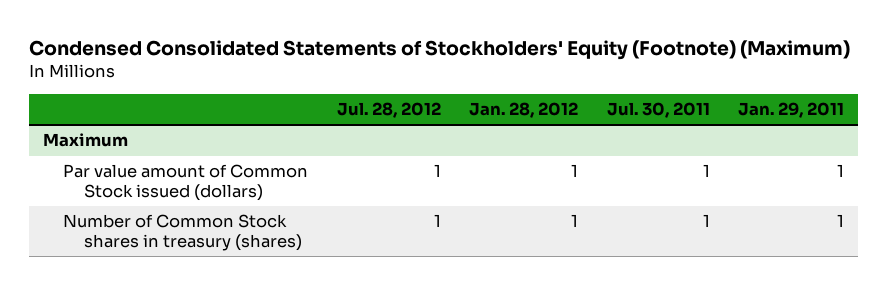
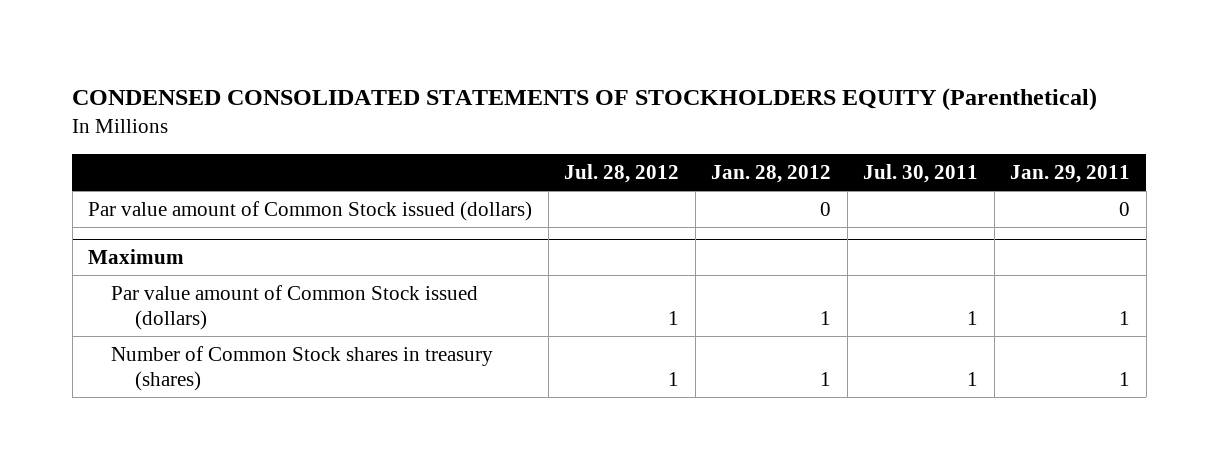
[28,39,850,60] Condensed Consolidated Statements of Stockholders' Equity (Footnote) (Maximum) -> [72,87,1098,111] CONDENSED CONSOLIDATED STATEMENTS OF STOCKHOLDERS EQUITY (Parenthetical)
none -> [88,200,533,221] Par value amount of Common Stock issued (dollars)

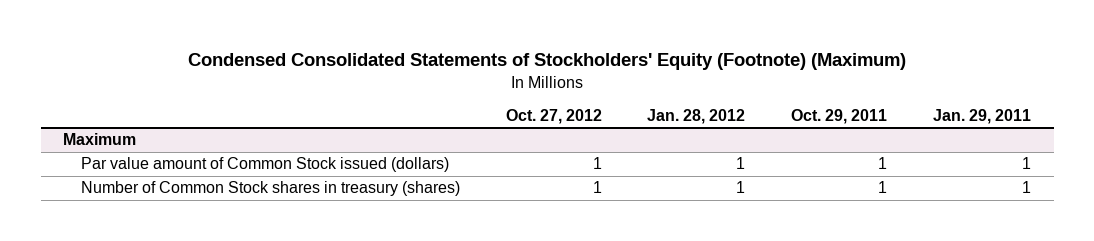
[72,87,1098,111] CONDENSED CONSOLIDATED STATEMENTS OF STOCKHOLDERS EQUITY (Parenthetical) -> [188,52,907,70] Condensed Consolidated Statements of Stockholders' Equity (Footnote) (Maximum)
[564,164,680,184] Jul. 28, 2012 -> none
[863,164,979,184] Jul. 30, 2011 -> none
none -> [505,109,602,125] Oct. 27, 2012
none -> [791,109,888,125] Oct. 29, 2011
[88,200,533,221] Par value amount of Common Stock issued (dollars) -> none

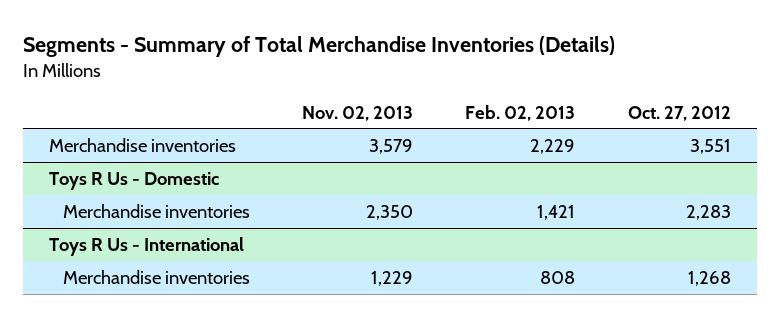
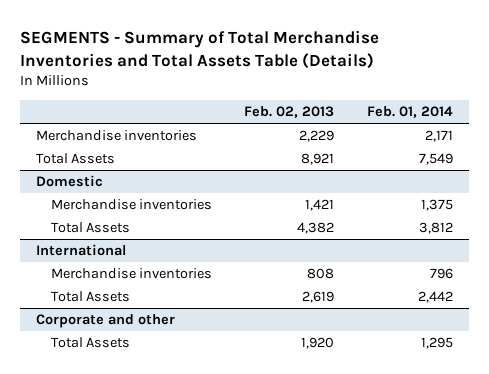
[22,35,615,57] Segments - Summary of Total Merchandise Inventories (Details) -> [20,29,380,69] SEGMENTS - Summary of Total Merchandise Inventories and Total Assets Table (Details)
[302,105,414,121] Nov. 02, 2013 -> none
[627,105,731,121] Oct. 27, 2012 -> none
none -> [366,106,453,119] Feb. 01, 2014
[48,171,219,190] Toys R Us - Domestic -> none
none -> [36,153,116,165] Total Assets
none -> [36,175,104,188] Domestic
[48,236,244,256] Toys R Us - International -> none
none -> [50,222,130,234] Total Assets
none -> [36,244,127,257] International
none -> [50,291,130,303] Total Assets
none -> [36,314,176,329] Corporate and other
none -> [50,337,130,349] Total Assets

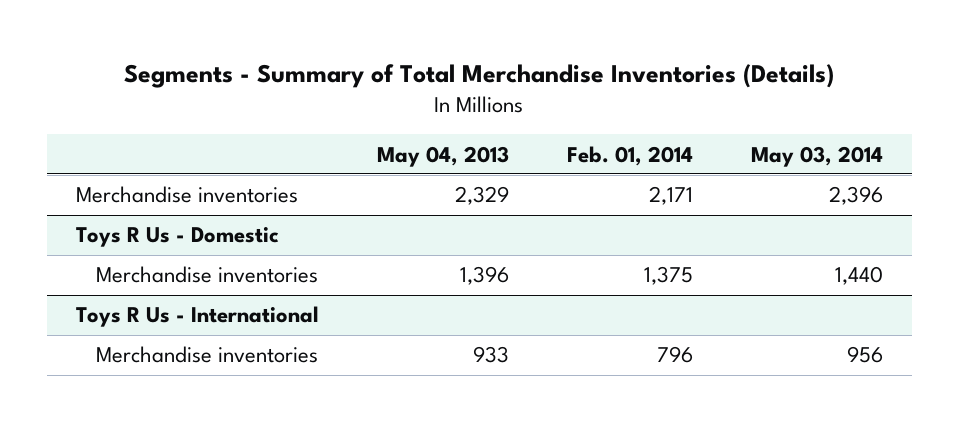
[20,29,380,69] SEGMENTS - Summary of Total Merchandise Inventories and Total Assets Table (Details) -> [124,63,835,88] Segments - Summary of Total Merchandise Inventories (Details)
[244,106,335,119] Feb. 02, 2013 -> none
none -> [376,145,509,167] May 04, 2013
none -> [750,145,883,167] May 03, 2014
[36,153,116,165] Total Assets -> none
[36,175,104,188] Domestic -> none
none -> [75,227,279,248] Toys R Us - Domestic
[50,222,130,234] Total Assets -> none
[36,244,127,257] International -> none
none -> [75,306,319,328] Toys R Us - International
[50,291,130,303] Total Assets -> none
[36,314,176,329] Corporate and other -> none
[50,337,130,349] Total Assets -> none

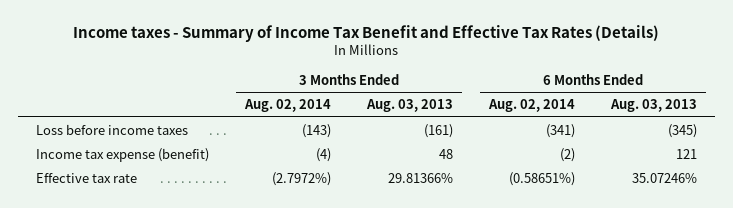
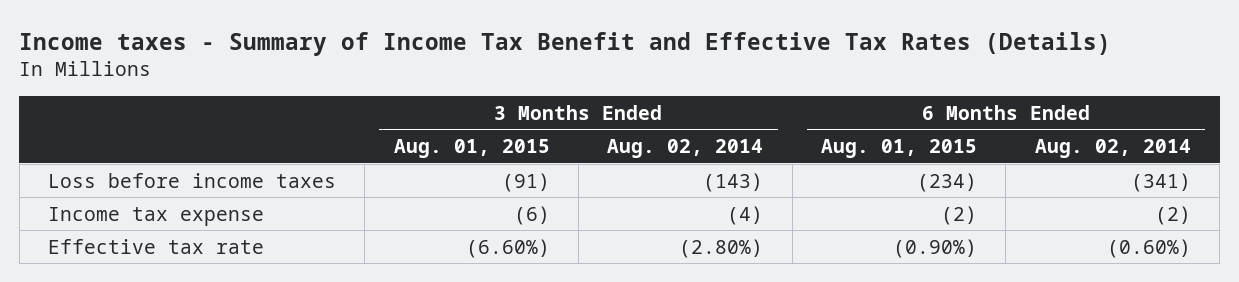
[365,99,453,113] Aug. 03, 2013 -> none
[609,99,697,113] Aug. 03, 2013 -> none
none -> [393,139,550,159] Aug. 01, 2015
none -> [820,139,977,159] Aug. 01, 2015
[35,147,209,162] Income tax expense (benefit) -> [47,206,264,226] Income tax expense
[271,171,331,186] (2.7972%) -> [679,238,764,258] (2.80%)
[508,171,575,186] (0.58651%) -> [1106,238,1191,258] (0.60%)

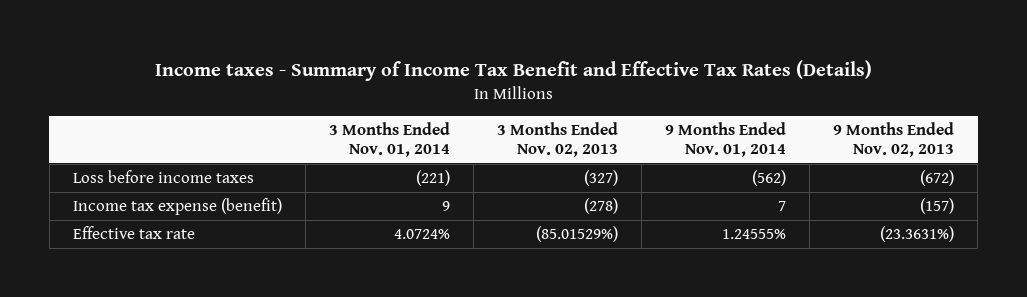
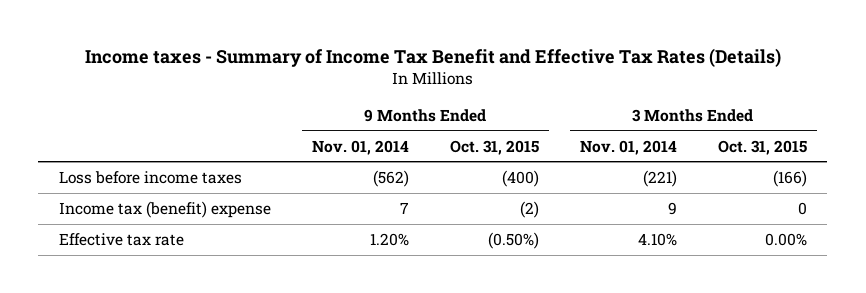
[497,121,619,158] 3 Months Ended Nov. 02, 2013 -> none
[833,121,955,158] 9 Months Ended Nov. 02, 2013 -> none
none -> [449,139,539,155] Oct. 31, 2015
none -> [717,139,807,155] Oct. 31, 2015
[72,198,282,216] Income tax expense (benefit) -> [58,201,271,219] Income tax (benefit) expense
[394,229,451,240] 4.0724% -> [637,233,677,247] 4.10%
[722,229,787,240] 1.24555% -> [369,233,409,247] 1.20%

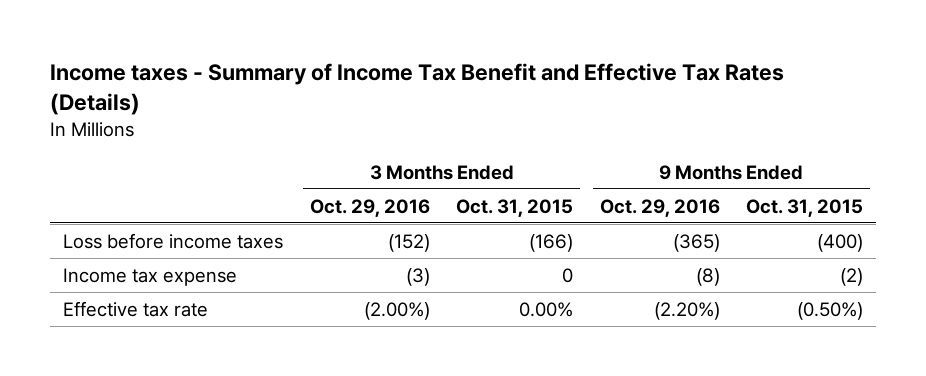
[311,139,409,155] Nov. 01, 2014 -> none
[579,139,677,155] Nov. 01, 2014 -> none
none -> [309,198,430,217] Oct. 29, 2016
none -> [599,198,720,217] Oct. 29, 2016
[58,201,271,219] Income tax (benefit) expense -> [63,267,238,286] Income tax expense

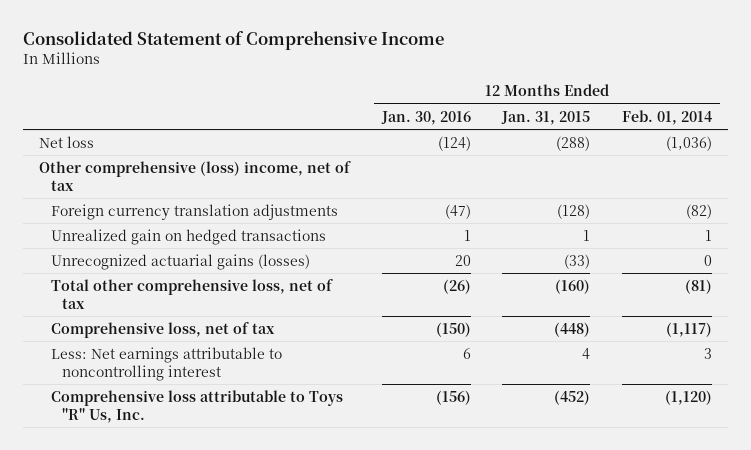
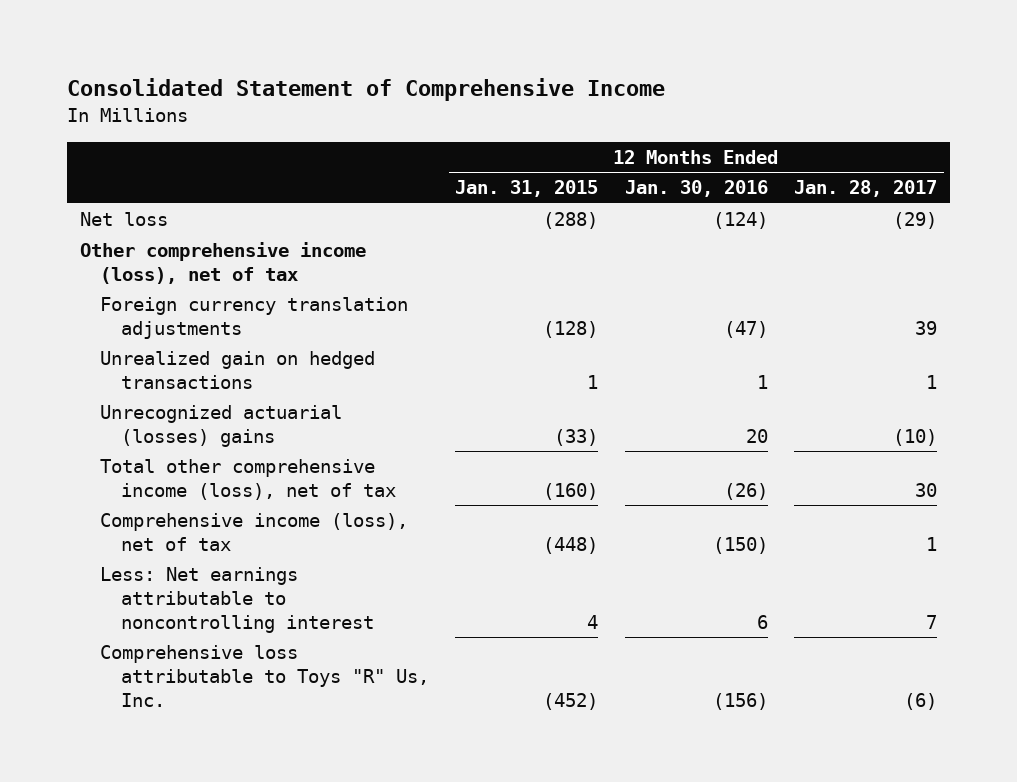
[622,109,713,125] Feb. 01, 2014 -> none
none -> [794,180,938,198] Jan. 28, 2017
[38,160,351,191] Other comprehensive (loss) income, net of tax -> [79,242,366,285] Other comprehensive income (loss), net of tax
[50,253,310,270] Unrecognized actuarial gains (losses) -> [100,405,343,448] Unrecognized actuarial (losses) gains
[50,278,333,309] Total other comprehensive loss, net of tax -> [100,459,396,501] Total other comprehensive income (loss), net of tax
[50,321,275,338] Comprehensive loss, net of tax -> [100,513,409,552] Comprehensive income (loss), net of tax

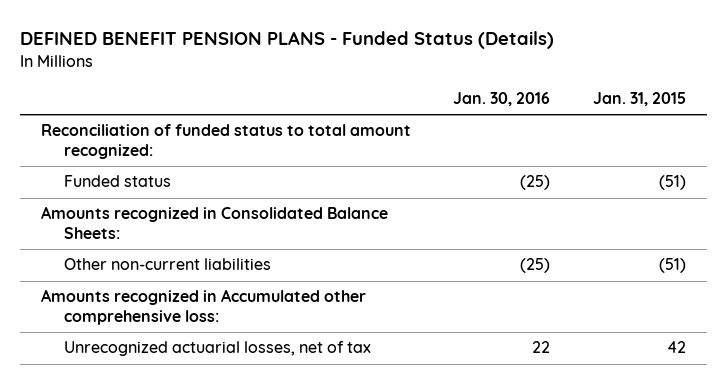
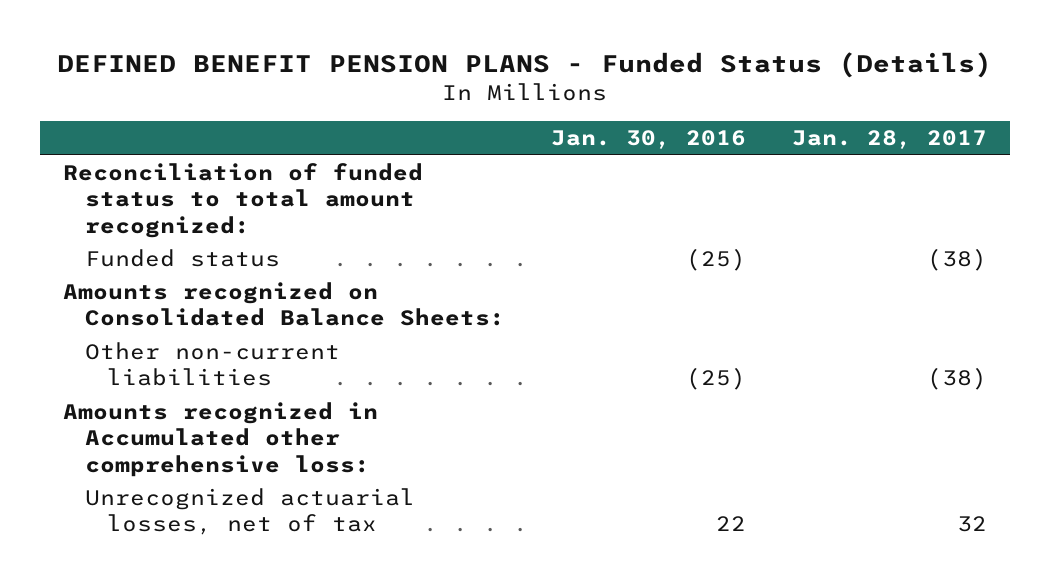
[592,92,686,107] Jan. 31, 2015 -> none
none -> [792,130,988,150] Jan. 28, 2017
[41,206,389,240] Amounts recognized in Consolidated Balance Sheets: -> [63,281,506,327] Amounts recognized on Consolidated Balance Sheets:

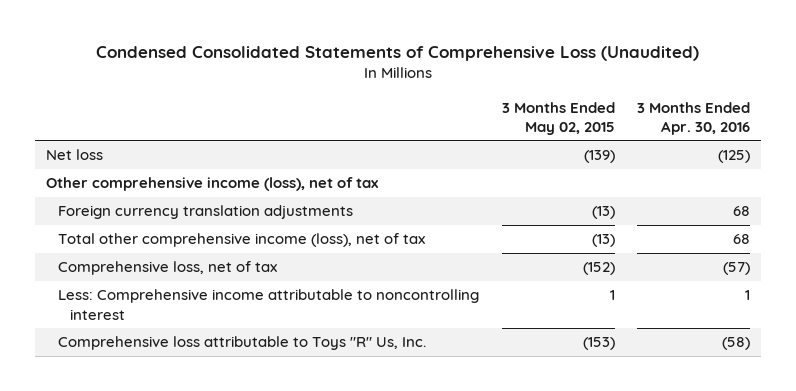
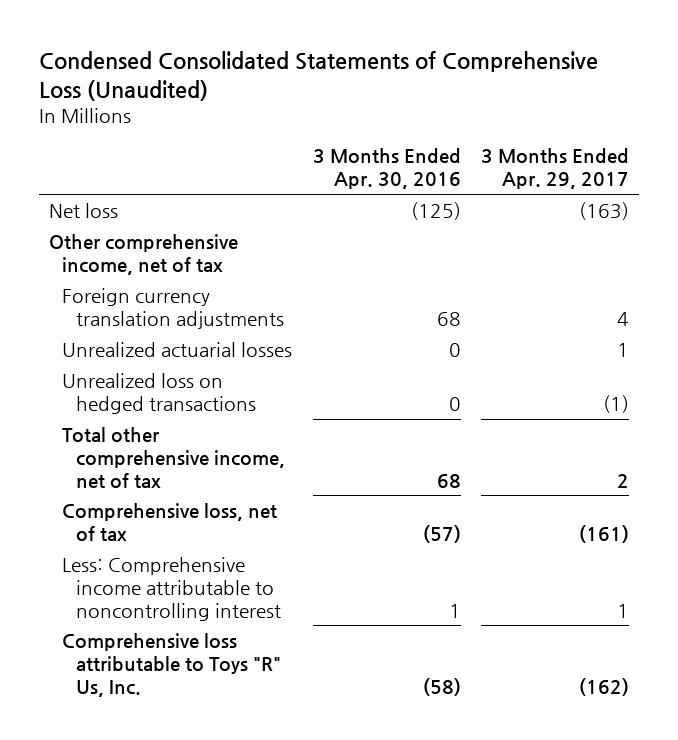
[501,101,615,135] 3 Months Ended May 02, 2015 -> none
none -> [480,148,629,190] 3 Months Ended Apr. 29, 2017
[46,177,380,192] Other comprehensive income (loss), net of tax -> [49,233,239,275] Other comprehensive income, net of tax
none -> [62,341,293,357] Unrealized actuarial losses
none -> [62,372,256,414] Unrealized loss on hedged transactions
[58,233,426,248] Total other comprehensive income (loss), net of tax -> [62,426,285,488] Total other comprehensive income, net of tax

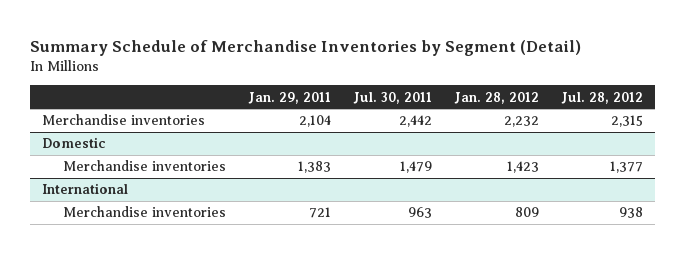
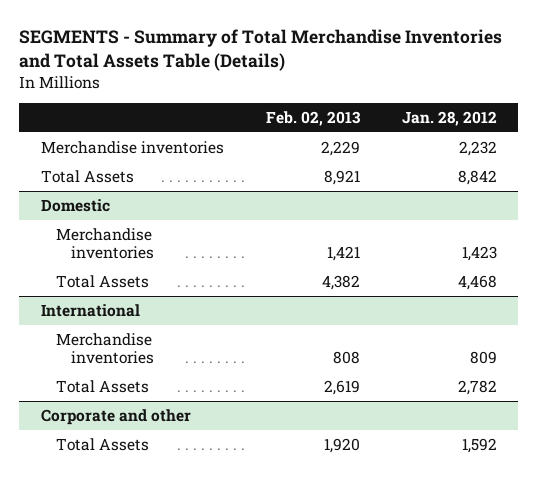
[30,40,582,57] Summary Schedule of Merchandise Inventories by Segment (Detail) -> [19,29,503,71] SEGMENTS - Summary of Total Merchandise Inventories and Total Assets Table (Details)
[248,91,332,104] Jan. 29, 2011 -> none
[353,91,433,104] Jul. 30, 2011 -> none
[561,91,644,104] Jul. 28, 2012 -> none
none -> [265,110,361,126] Feb. 02, 2013
none -> [40,169,134,183] Total Assets
none -> [55,274,149,288] Total Assets
none -> [55,379,149,393] Total Assets
none -> [40,408,191,425] Corporate and other
none -> [55,437,149,451] Total Assets

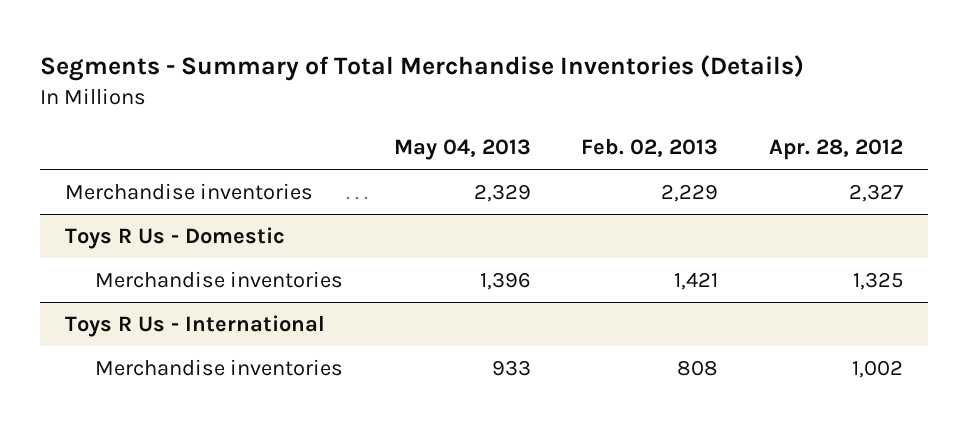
[19,29,503,71] SEGMENTS - Summary of Total Merchandise Inventories and Total Assets Table (Details) -> [40,55,805,82] Segments - Summary of Total Merchandise Inventories (Details)
[401,110,497,126] Jan. 28, 2012 -> none
none -> [393,139,531,161] May 04, 2013
none -> [769,139,904,161] Apr. 28, 2012
[40,169,134,183] Total Assets -> none
[40,198,110,212] Domestic -> none
none -> [65,226,286,249] Toys R Us - Domestic
[55,274,149,288] Total Assets -> none
[40,303,140,317] International -> none
none -> [65,314,326,337] Toys R Us - International
[55,379,149,393] Total Assets -> none
[40,408,191,425] Corporate and other -> none
[55,437,149,451] Total Assets -> none

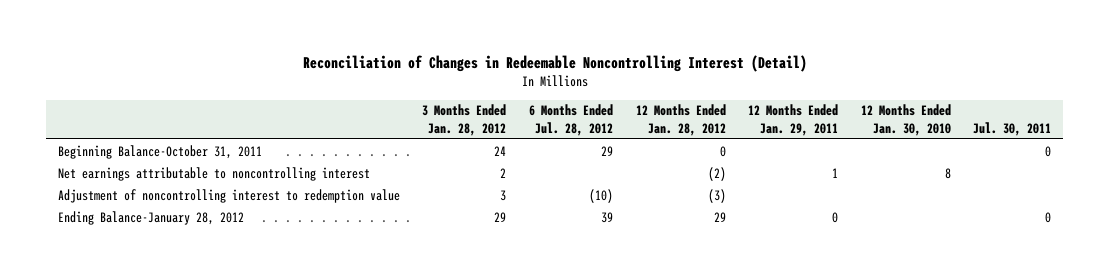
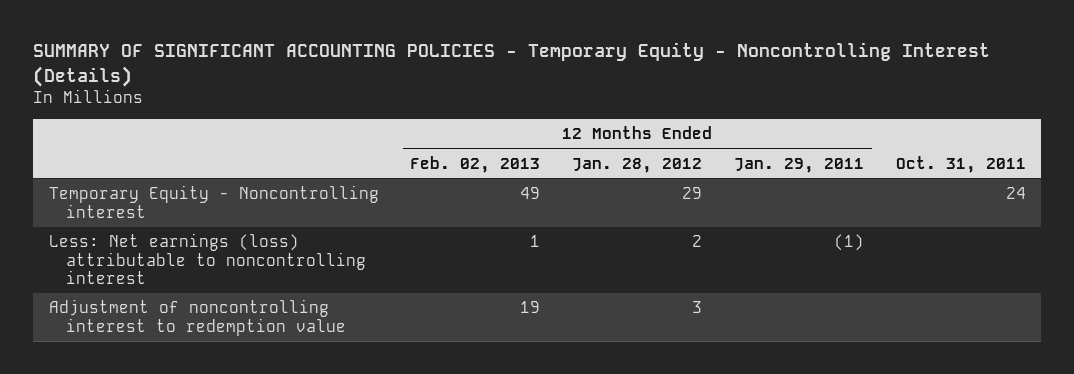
[302,54,807,72] Reconciliation of Changes in Redeemable Noncontrolling Interest (Detail) -> [32,42,990,87] SUMMARY OF SIGNIFICANT ACCOUNTING POLICIES - Temporary Equity - Noncontrolling Interest (Details)
[422,104,507,136] 3 Months Ended Jan. 28, 2012 -> none
[528,104,613,136] 6 Months Ended Jul. 28, 2012 -> none
[860,104,951,136] 12 Months Ended Jan. 30, 2010 -> none
[973,121,1052,136] Jul. 30, 2011 -> none
none -> [410,155,541,173] Feb. 02, 2013
none -> [895,155,1026,173] Oct. 31, 2011
[57,144,262,159] Beginning Balance-October 31, 2011 -> none
[57,210,244,225] Ending Balance-January 28, 2012 -> none
none -> [48,185,379,218] Temporary Equity - Noncontrolling interest
[57,166,370,181] Net earnings attributable to noncontrolling interest -> [48,233,366,284] Less: Net earnings (loss) attributable to noncontrolling interest
[707,166,726,181] (2) -> [692,235,703,248] 2
[832,167,839,178] 1 -> [833,234,864,252] (1)
[707,188,726,203] (3) -> [692,301,703,314] 3

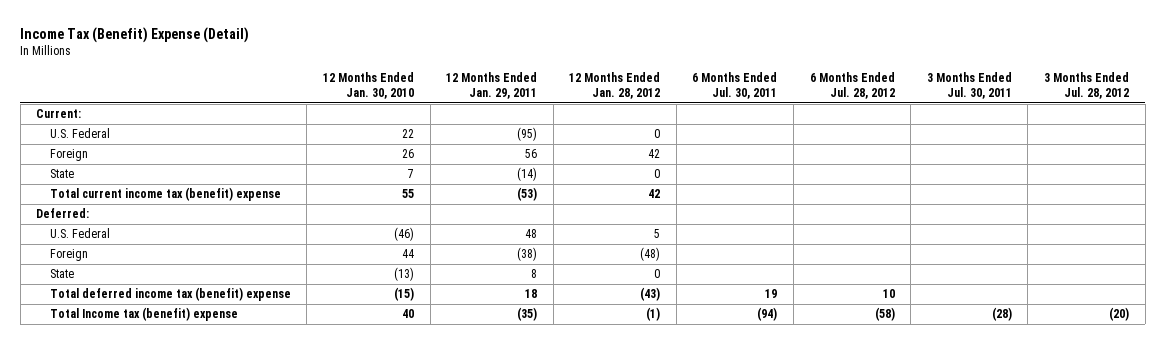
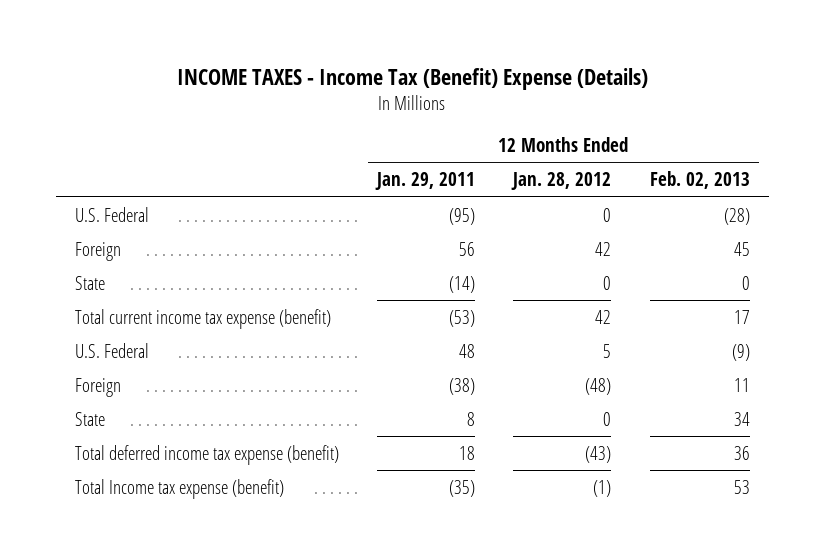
[20,27,250,44] Income Tax (Benefit) Expense (Detail) -> [177,67,649,90] INCOME TAXES - Income Tax (Benefit) Expense (Details)
[323,72,415,99] 12 Months Ended Jan. 30, 2010 -> none
[692,72,778,99] 6 Months Ended Jul. 30, 2011 -> none
[809,72,895,99] 6 Months Ended Jul. 28, 2012 -> none
[926,72,1012,99] 3 Months Ended Jul. 30, 2011 -> none
[1043,72,1129,99] 3 Months Ended Jul. 28, 2012 -> none
none -> [649,171,750,190] Feb. 02, 2013
[36,109,82,119] Current: -> none
[36,208,90,219] Deferred: -> none
[49,187,281,202] Total current income tax (benefit) expense -> [75,308,332,329] Total current income tax expense (benefit)
[49,287,291,302] Total deferred income tax (benefit) expense -> [75,444,340,465] Total deferred income tax expense (benefit)
[49,307,238,322] Total Income tax (benefit) expense -> [75,478,285,499] Total Income tax expense (benefit)

